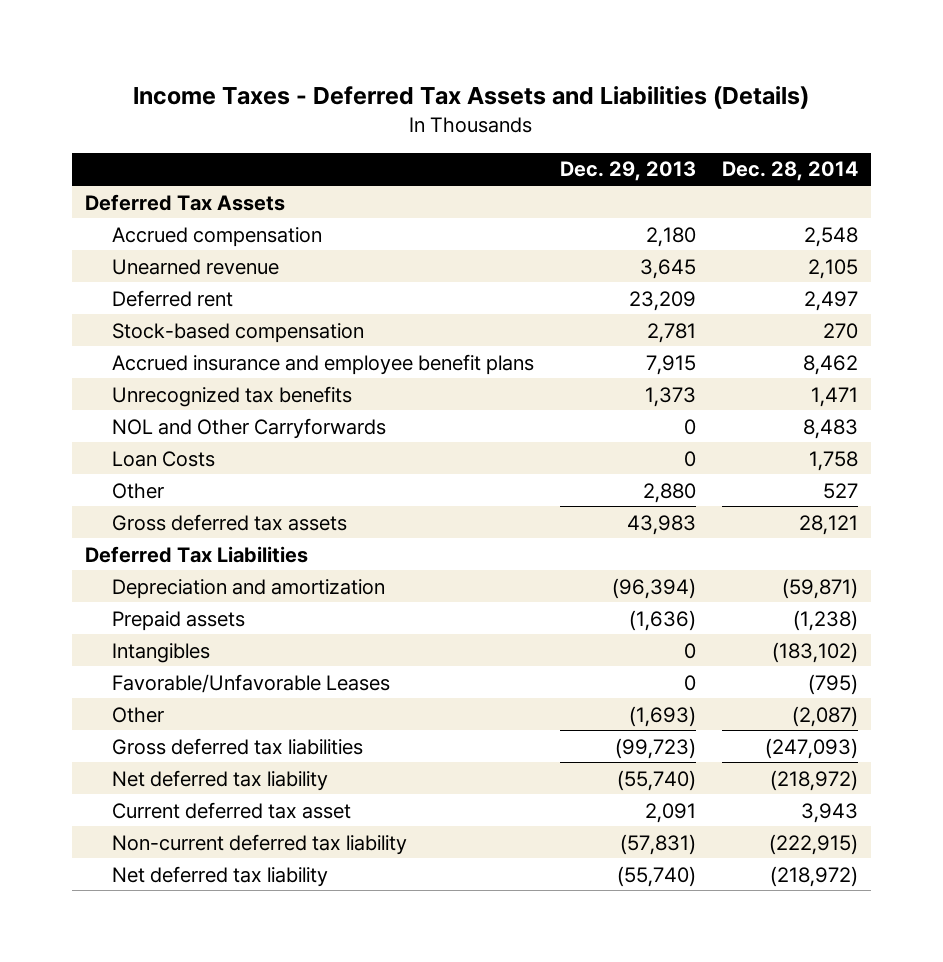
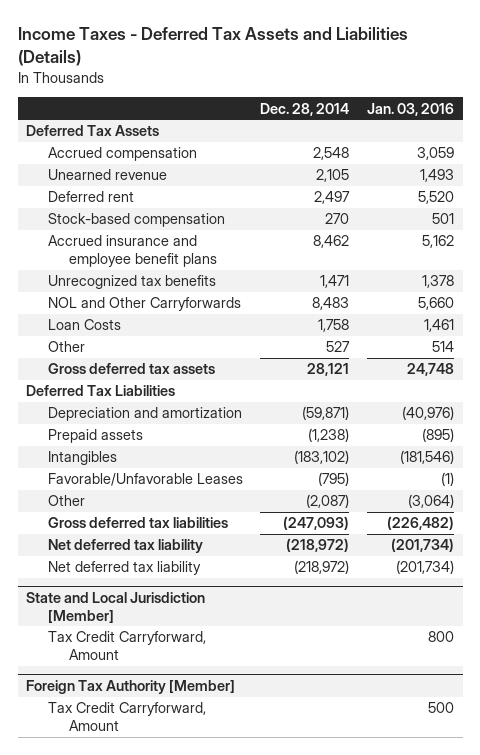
[559,161,696,182] Dec. 29, 2013 -> none
none -> [366,102,454,116] Jan. 03, 2016
[112,801,352,819] Current deferred tax asset -> none
[112,833,408,855] Non-current deferred tax liability -> none
none -> [26,592,206,623] State and Local Jurisdiction [Member]
none -> [47,631,206,661] Tax Credit Carryforward, Amount
none -> [26,680,236,695] Foreign Tax Authority [Member]
none -> [47,702,206,732] Tax Credit Carryforward, Amount

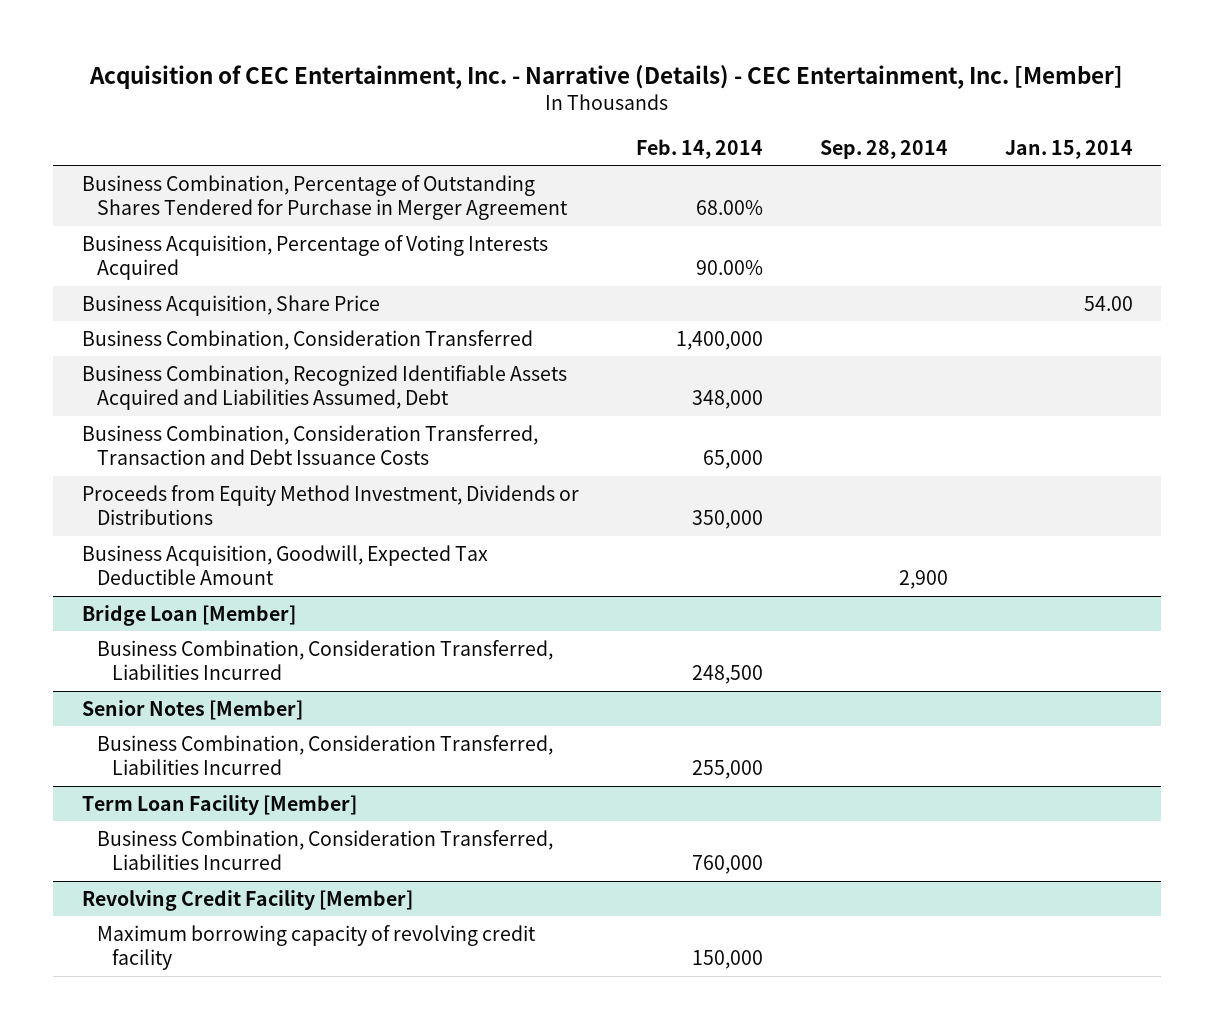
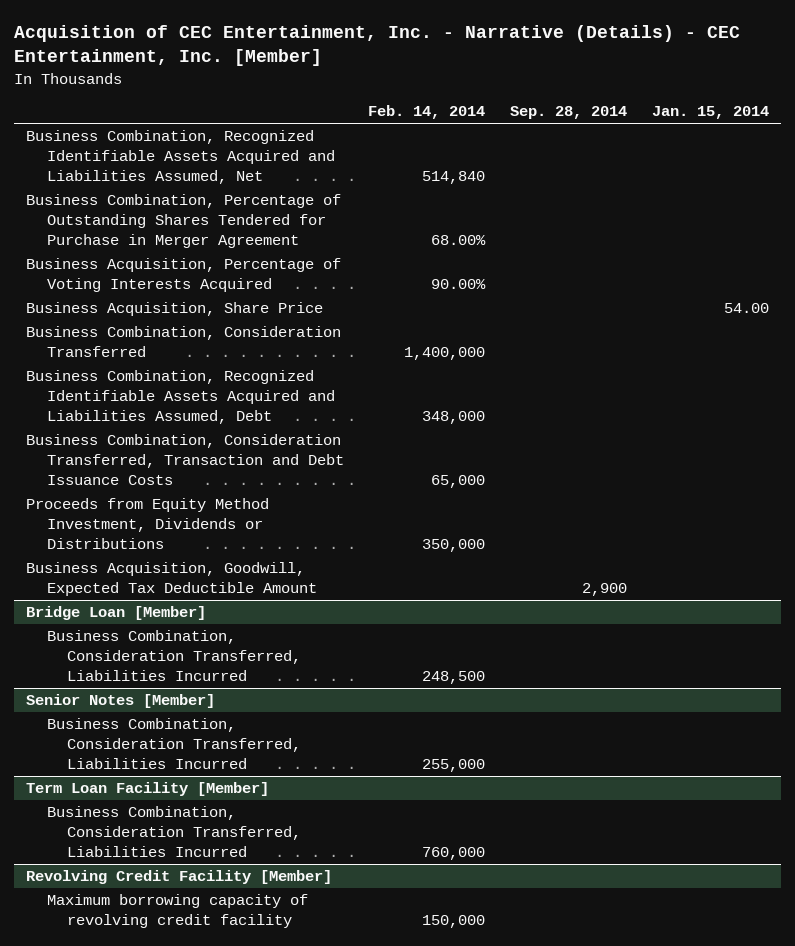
none -> [26,130,335,185] Business Combination, Recognized Identifiable Assets Acquired and Liabilities Assumed, Net

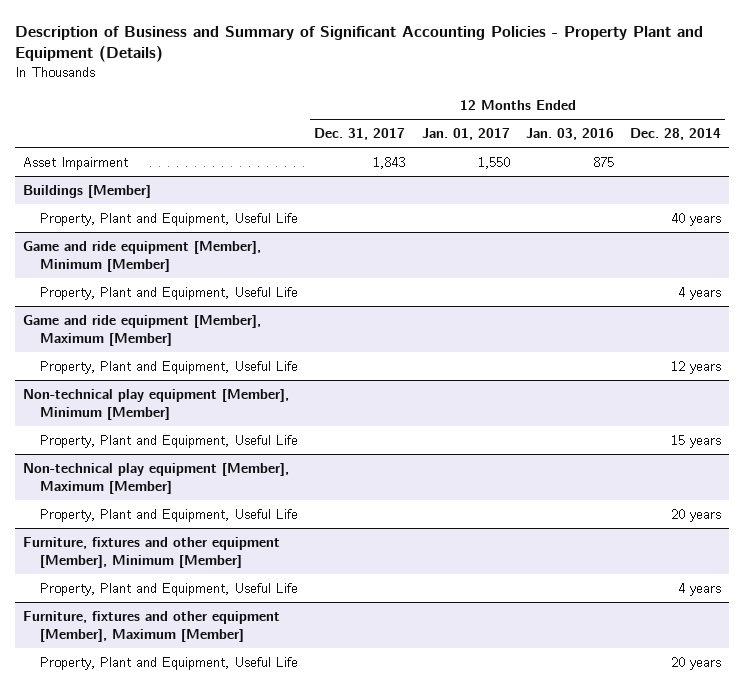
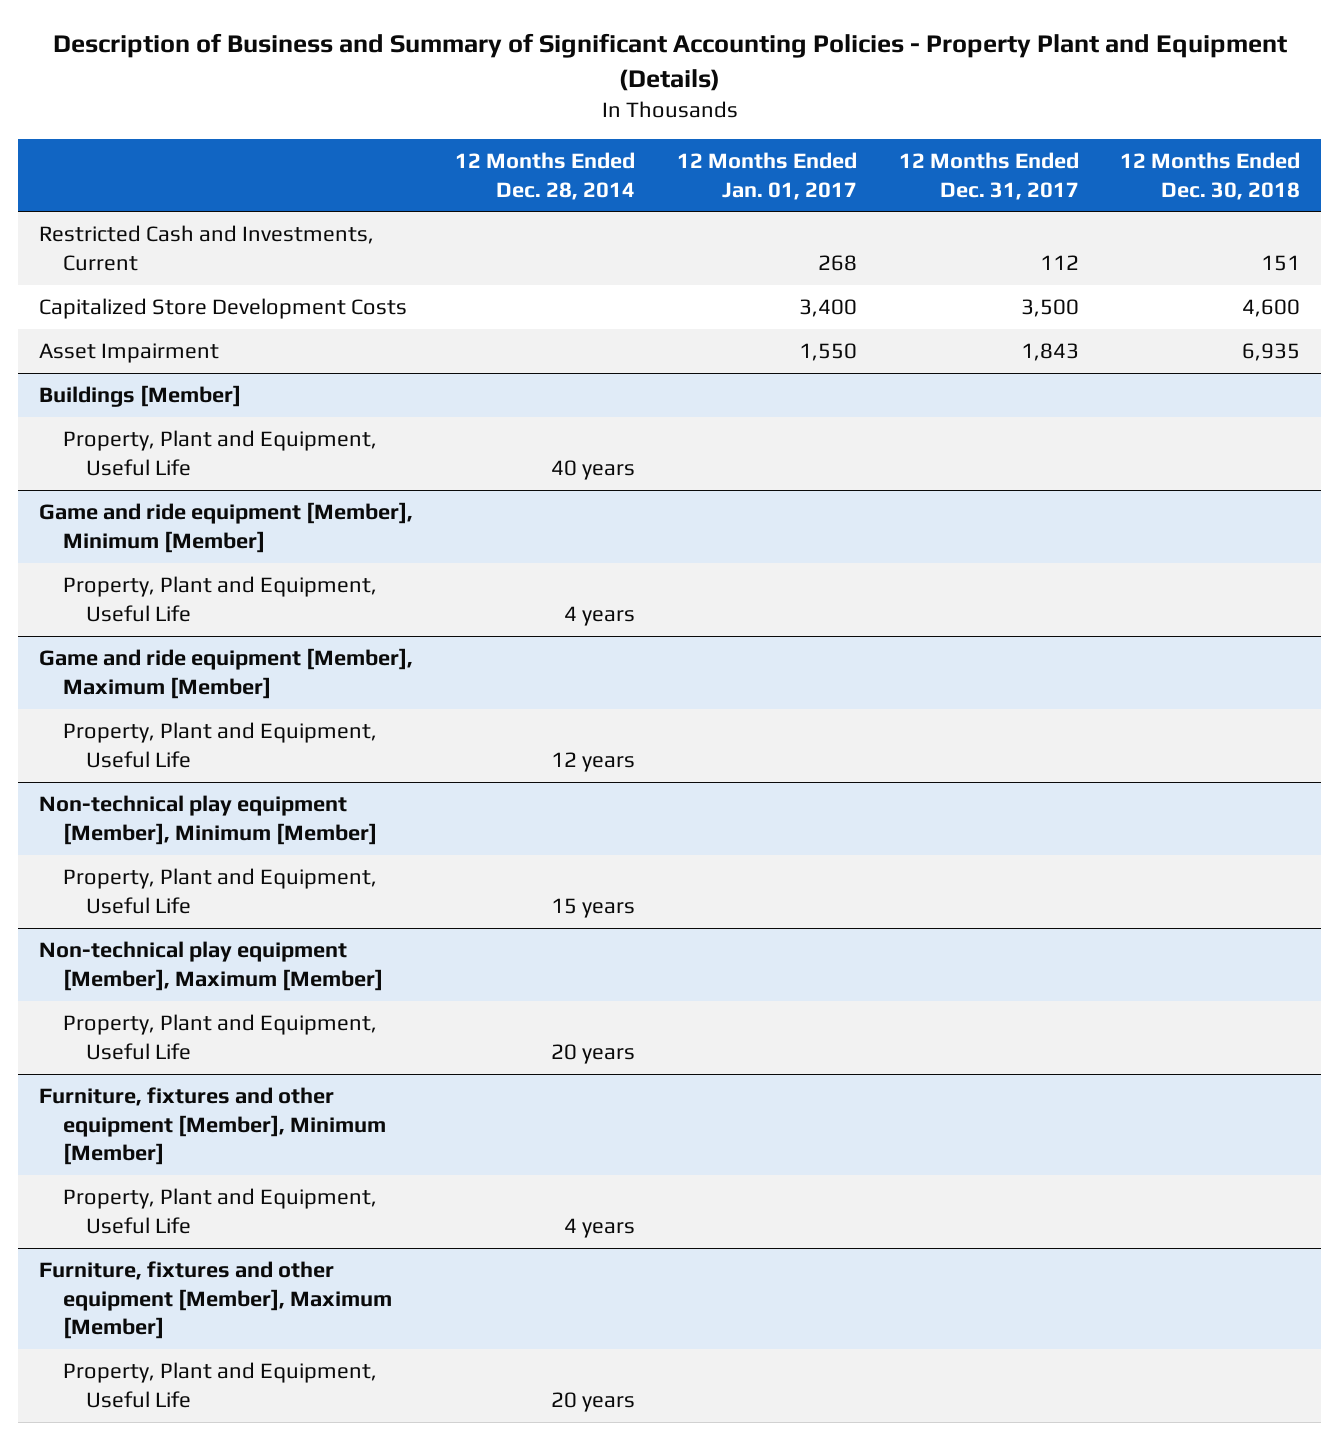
[525,128,614,141] Jan. 03, 2016 -> none
none -> [1120,152,1301,200] 12 Months Ended Dec. 30, 2018
none -> [39,225,375,271] Restricted Cash and Investments, Current
none -> [39,298,408,320] Capitalized Store Development Costs

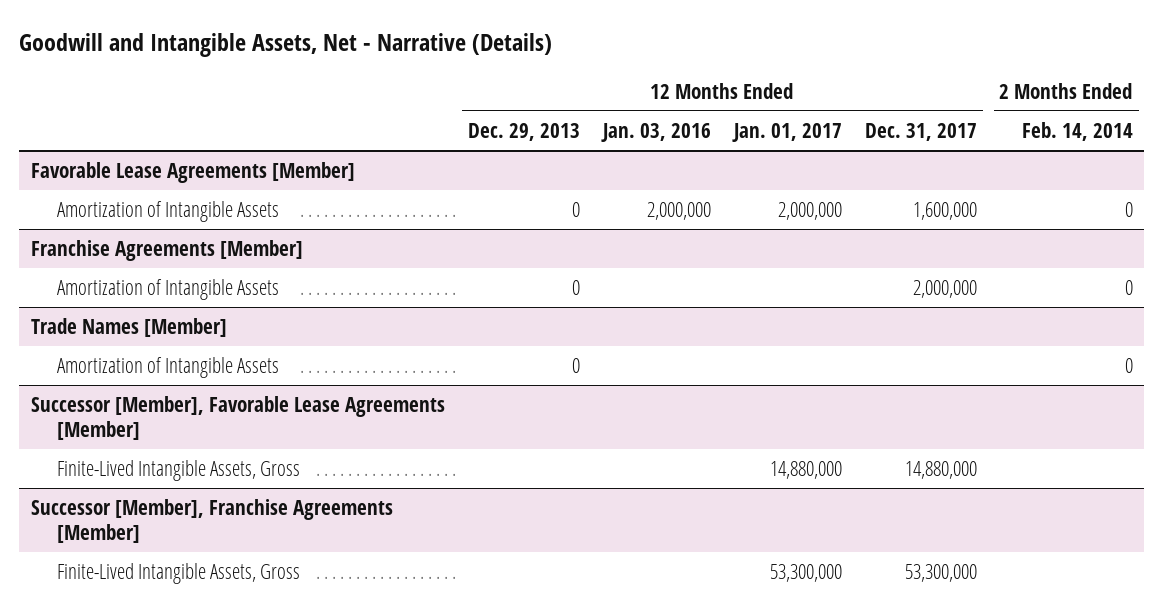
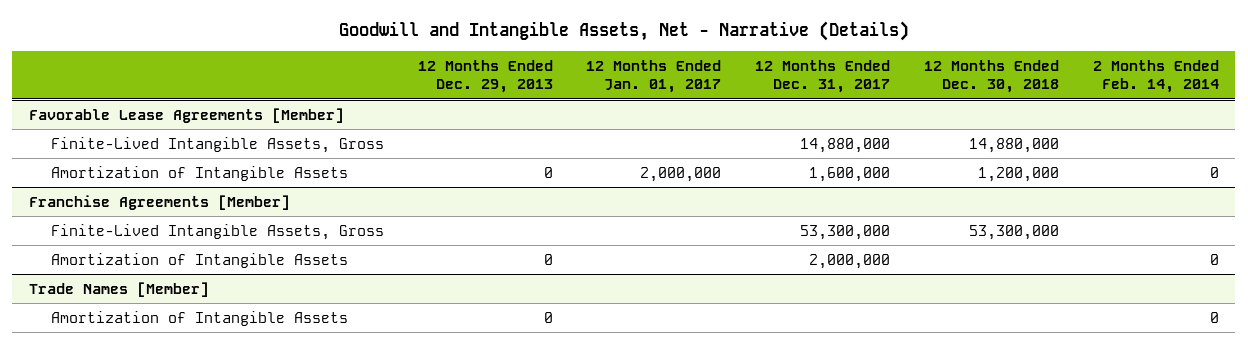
[600,122,711,142] Jan. 03, 2016 -> none
none -> [923,59,1059,94] 12 Months Ended Dec. 30, 2018
none -> [50,136,384,153] Finite-Lived Intangible Assets, Gross
none -> [50,223,384,240] Finite-Lived Intangible Assets, Gross
[30,395,445,441] Successor [Member], Favorable Lease Agreements [Member] -> none
[57,459,301,481] Finite-Lived Intangible Assets, Gross -> none
[30,498,393,544] Successor [Member], Franchise Agreements [Member] -> none
[57,562,301,584] Finite-Lived Intangible Assets, Gross -> none

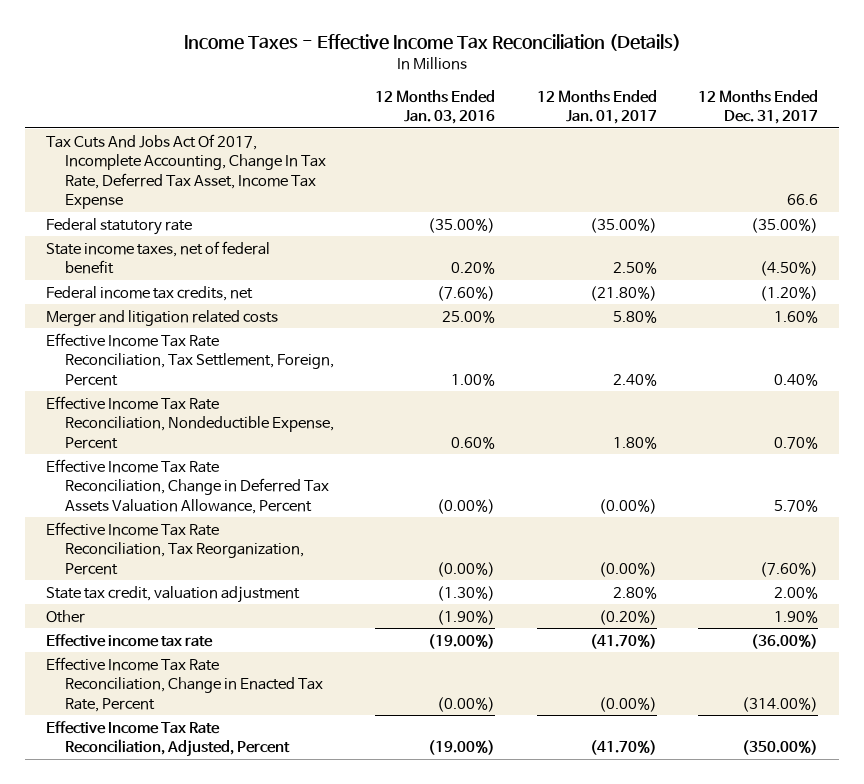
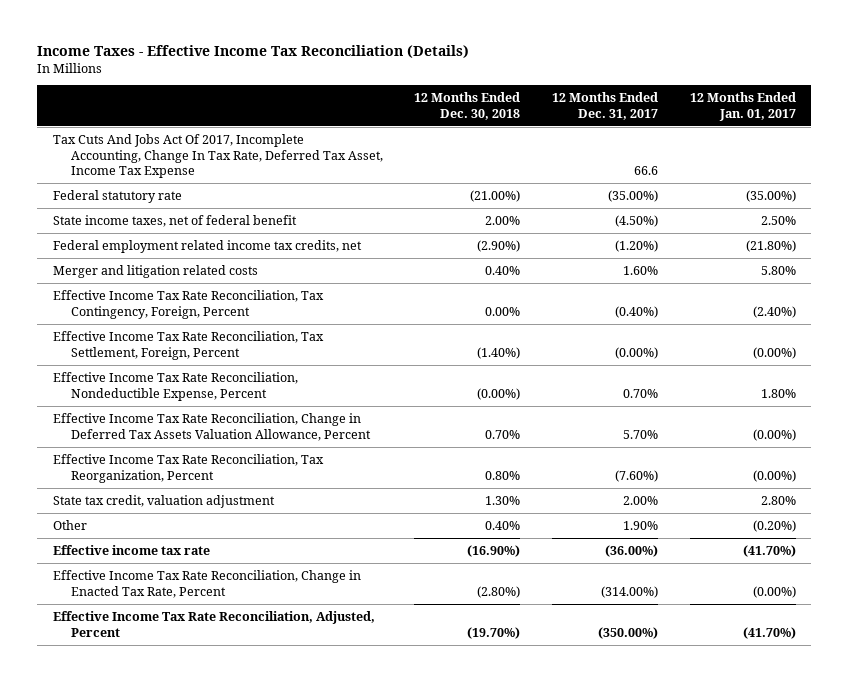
[375,89,496,125] 12 Months Ended Jan. 03, 2016 -> none
none -> [414,91,521,120] 12 Months Ended Dec. 30, 2018
[45,285,253,301] Federal income tax credits, net -> [52,239,362,253] Federal employment related income tax credits, net
none -> [52,289,324,319] Effective Income Tax Rate Reconciliation, Tax Contingency, Foreign, Percent
[612,372,657,386] 2.40% -> [752,346,796,359] (0.00%)
[774,372,819,386] 0.40% -> [614,346,658,359] (0.00%)

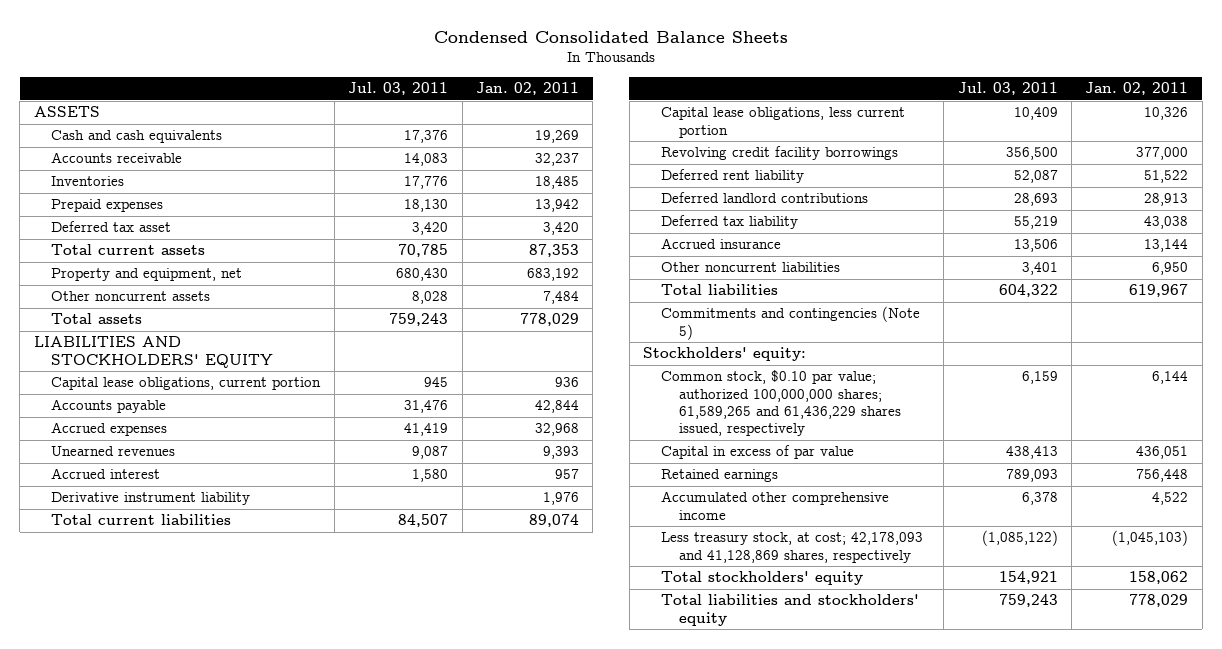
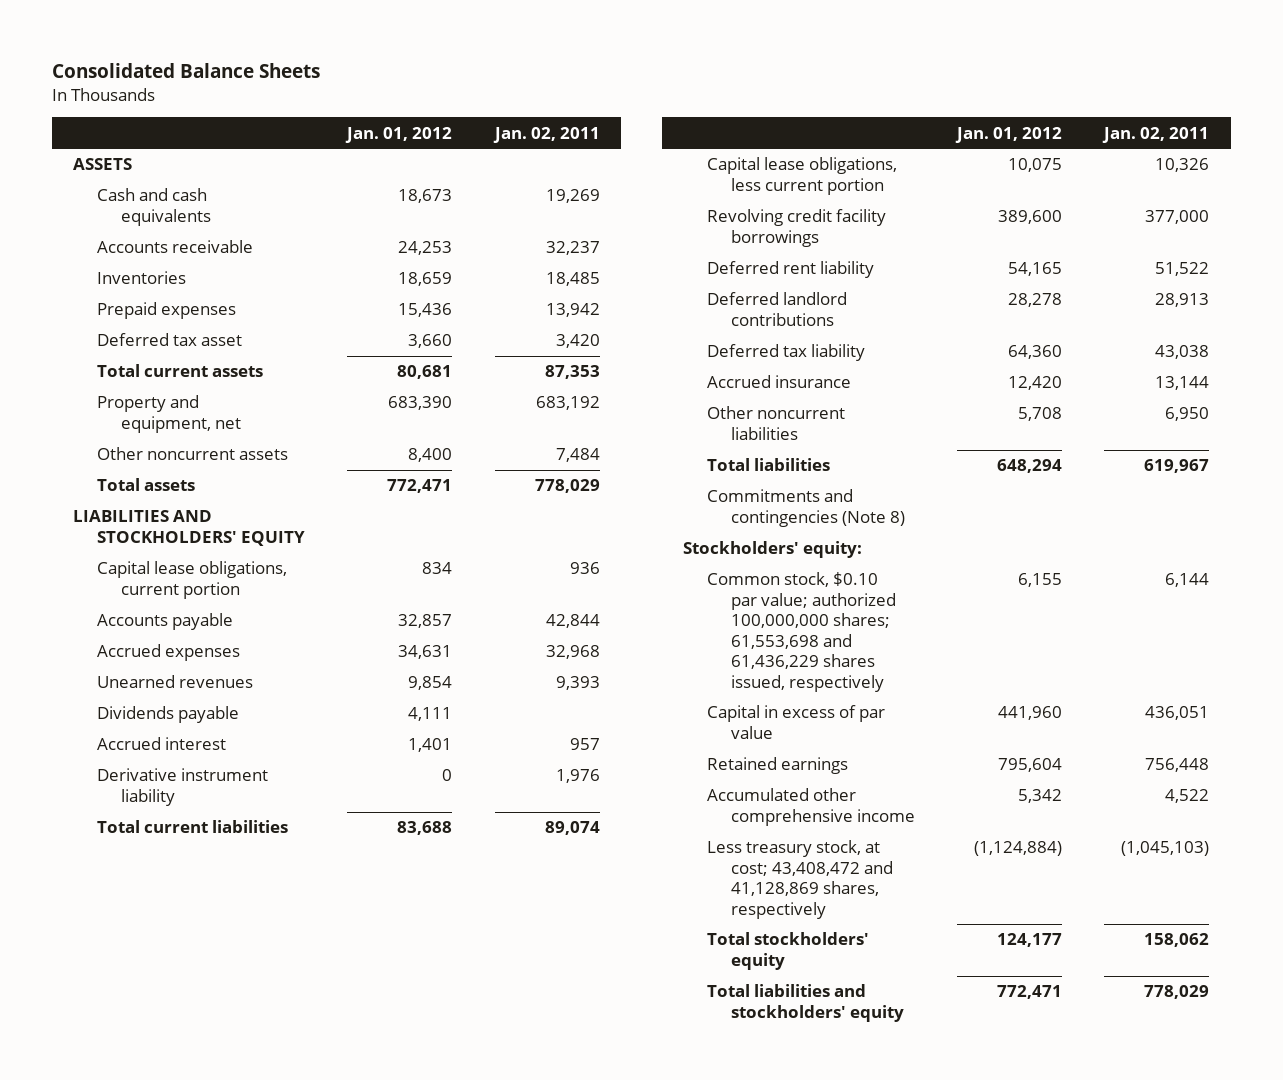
[434,30,789,43] Condensed Consolidated Balance Sheets -> [52,63,321,79] Consolidated Balance Sheets
[348,82,449,96] Jul. 03, 2011 -> none
none -> [345,126,453,143] Jan. 01, 2012
none -> [97,706,240,724] Dividends payable
[660,306,920,340] Commitments and contingencies (Note 5) -> [707,489,906,527] Commitments and contingencies (Note 8)
[660,370,901,437] Common stock, $0.10 par value; authorized 100,000,000 shares; 61,589,265 and 61,436,229 shares issued, respectively -> [707,572,897,692] Common stock, $0.10 par value; authorized 100,000,000 shares; 61,553,698 and 61,436,229 shares issued, respectively
[660,532,923,563] Less treasury stock, at cost; 42,178,093 and 41,128,869 shares, respectively -> [707,840,894,919] Less treasury stock, at cost; 43,408,472 and 41,128,869 shares, respectively

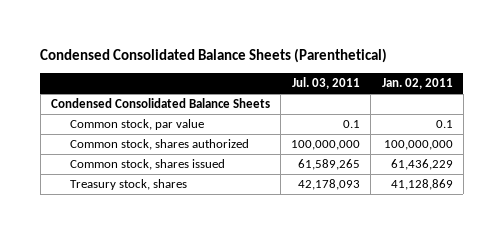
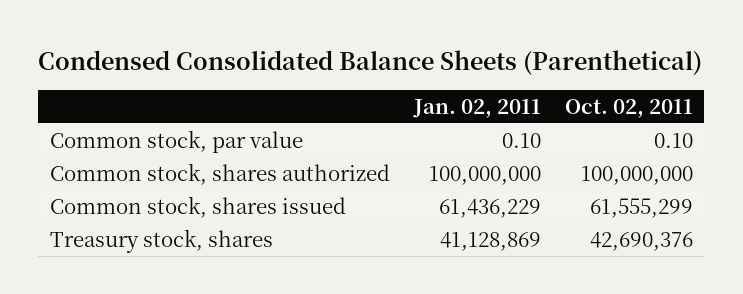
[292,77,361,90] Jul. 03, 2011 -> none
none -> [564,99,693,119] Oct. 02, 2011
[50,98,270,109] Condensed Consolidated Balance Sheets -> none
[435,120,453,129] 0.1 -> [501,132,541,148] 0.10

